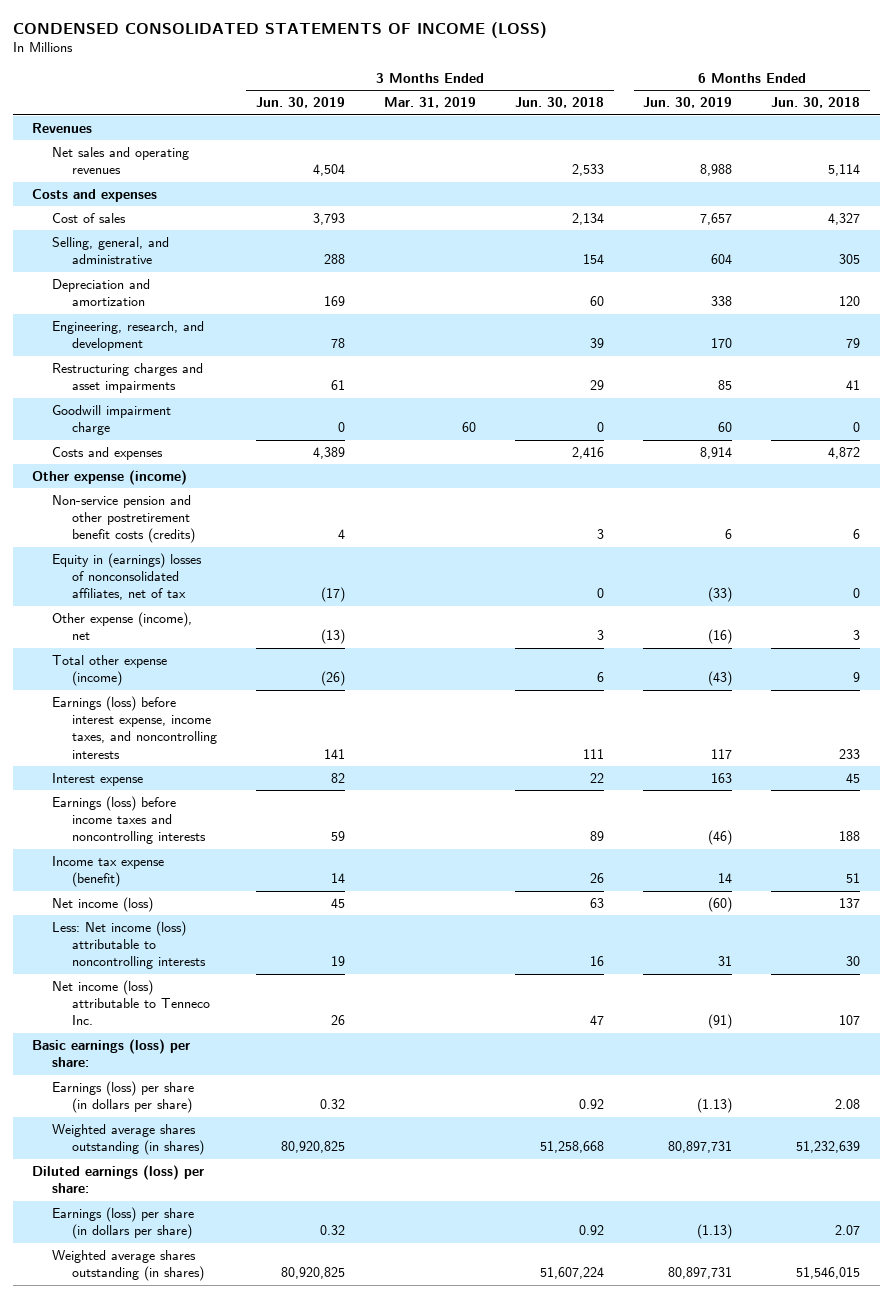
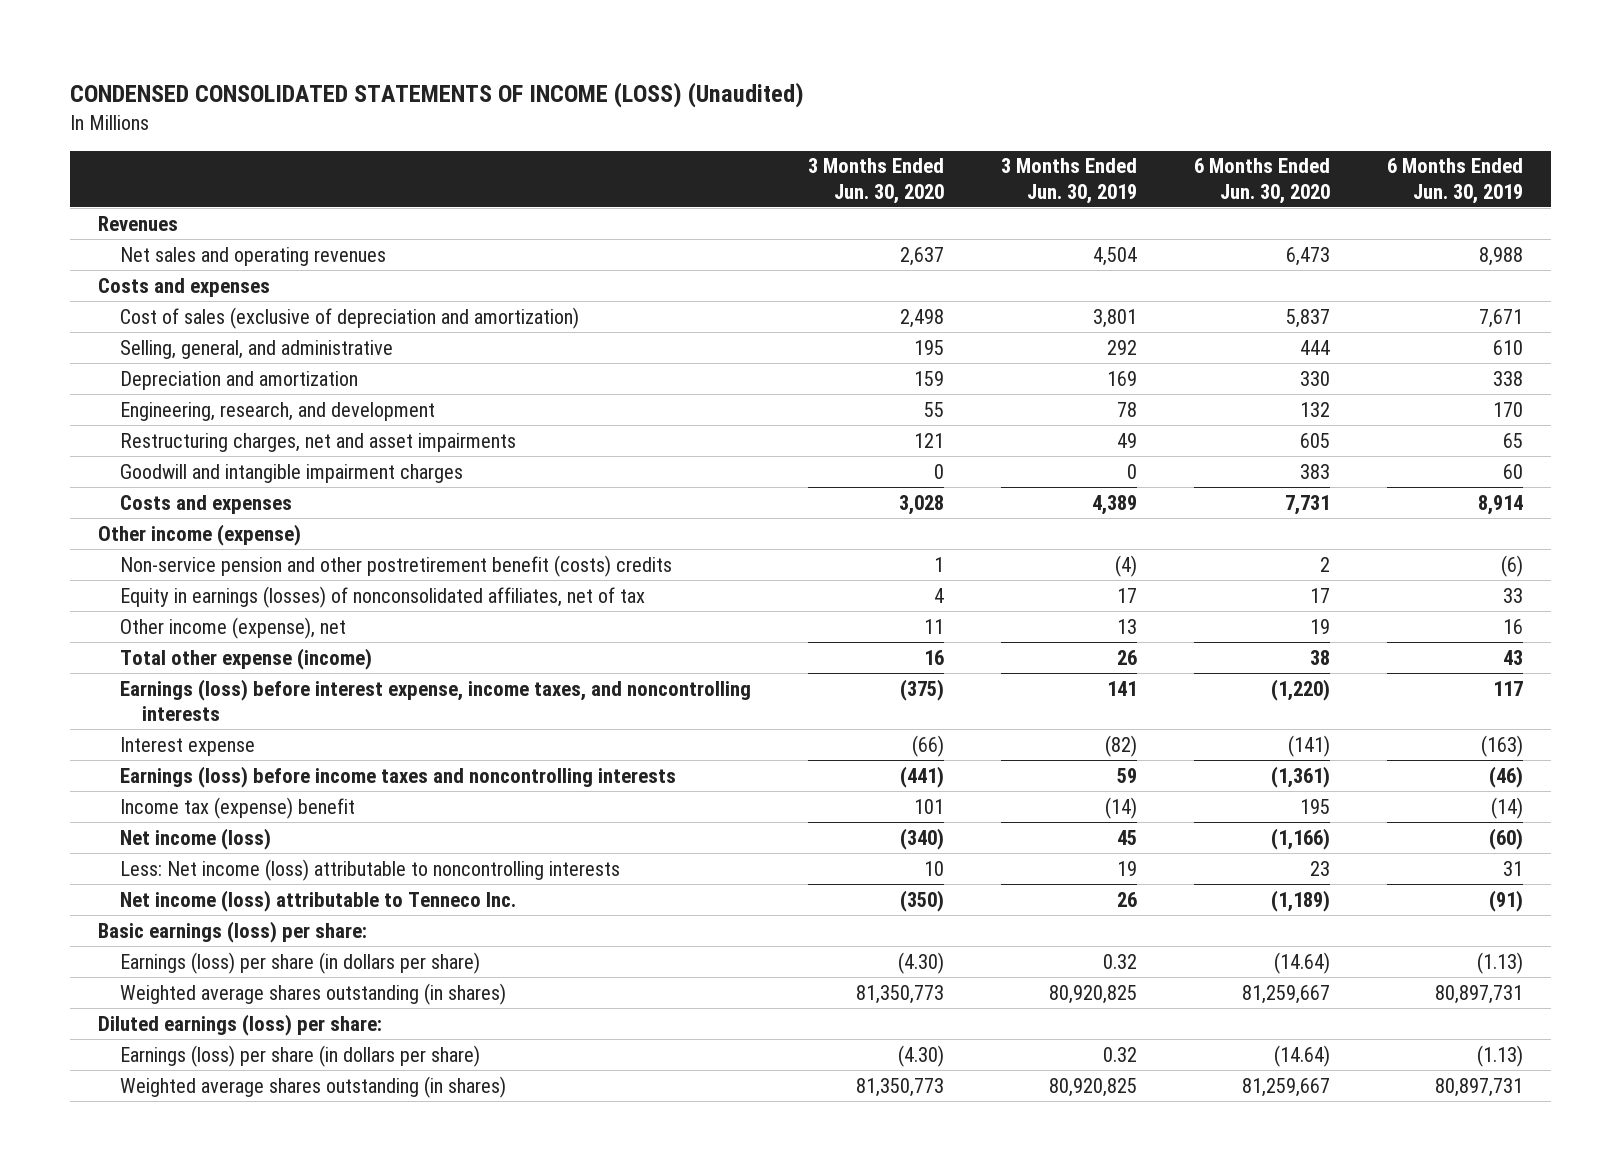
[12,22,547,39] CONDENSED CONSOLIDATED STATEMENTS OF INCOME (LOSS) -> [69,81,804,108] CONDENSED CONSOLIDATED STATEMENTS OF INCOME (LOSS) (Unaudited)
[383,97,476,109] Mar. 31, 2019 -> none
[515,97,605,109] Jun. 30, 2018 -> none
[771,97,861,109] Jun. 30, 2018 -> none
none -> [807,158,944,204] 3 Months Ended Jun. 30, 2020
none -> [1193,158,1330,204] 6 Months Ended Jun. 30, 2020
[52,212,127,223] Cost of sales -> none
none -> [119,306,579,329] Cost of sales (exclusive of depreciation and amortization)
[323,254,345,265] 288 -> [1106,339,1137,355] 292
[711,254,733,265] 604 -> [1492,339,1523,355] 610
[52,404,172,436] Goodwill impairment charge -> none
[52,362,204,394] Restructuring charges and asset impairments -> [119,432,516,452] Restructuring charges, net and asset impairments
[330,380,345,391] 61 -> [1116,432,1137,448] 49
[718,380,733,391] 85 -> [1502,432,1523,448] 65
none -> [119,463,463,483] Goodwill and intangible impairment charges
[32,469,188,485] Other expense (income) -> [98,523,302,546] Other income (expense)
[52,494,195,544] Non-service pension and other postretirement benefit costs (credits) -> [119,554,672,577] Non-service pension and other postretirement benefit (costs) credits
[337,529,345,540] 4 -> [1114,554,1137,577] (4)
[725,529,733,540] 6 -> [1500,554,1523,577] (6)
[52,552,203,601] Equity in (earnings) losses of nonconsolidated affiliates, net of tax -> [119,585,645,608] Equity in earnings (losses) of nonconsolidated affiliates, net of tax
[320,587,345,603] (17) -> [1116,587,1137,603] 17
[708,587,733,603] (33) -> [1502,587,1523,603] 33
[52,611,193,641] Other expense (income), net -> [119,616,346,639] Other income (expense), net
[320,629,345,645] (13) -> [1116,618,1137,634] 13
[708,629,733,645] (16) -> [1502,618,1523,634] 16
[320,671,345,687] (26) -> [1116,649,1137,665] 26
[708,671,733,687] (43) -> [1502,649,1523,665] 43
[330,772,345,783] 82 -> [1104,734,1137,757] (82)
[711,772,733,783] 163 -> [1480,734,1523,757] (163)
[52,855,165,888] Income tax expense (benefit) -> [119,796,355,819] Income tax (expense) benefit
[330,873,345,884] 14 -> [1104,796,1137,819] (14)
[718,873,733,884] 14 -> [1490,796,1523,819] (14)

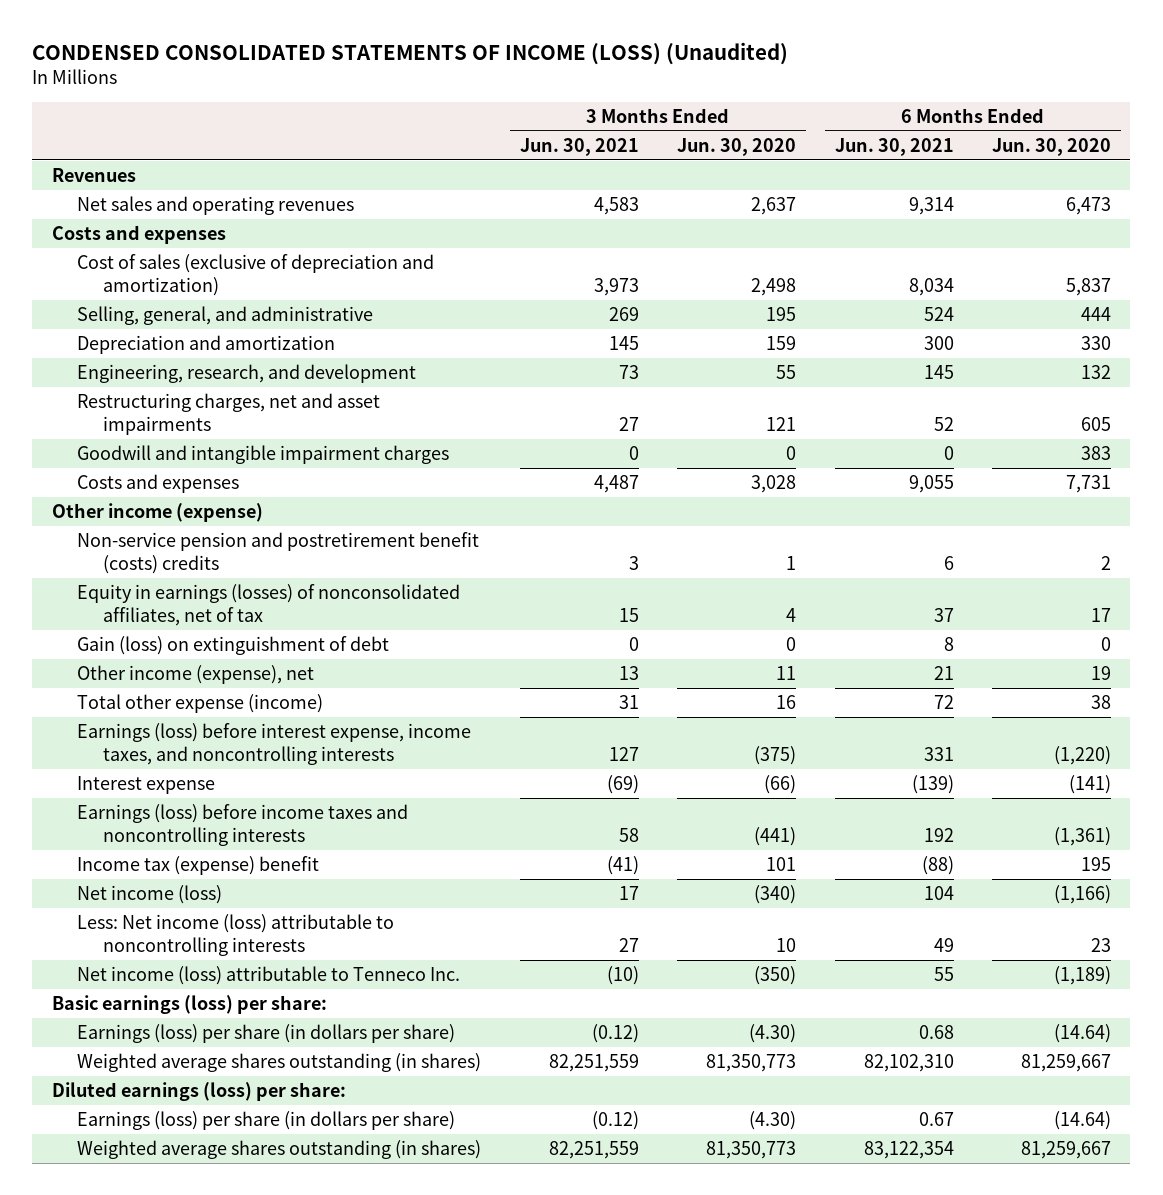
[1000,158,1137,204] 3 Months Ended Jun. 30, 2019 -> none
[1386,158,1523,204] 6 Months Ended Jun. 30, 2019 -> none
none -> [519,137,639,156] Jun. 30, 2021
none -> [834,137,954,156] Jun. 30, 2021
[119,554,672,577] Non-service pension and other postretirement benefit (costs) credits -> [77,531,480,574] Non-service pension and postretirement benefit (costs) credits
none -> [77,635,390,655] Gain (loss) on extinguishment of debt

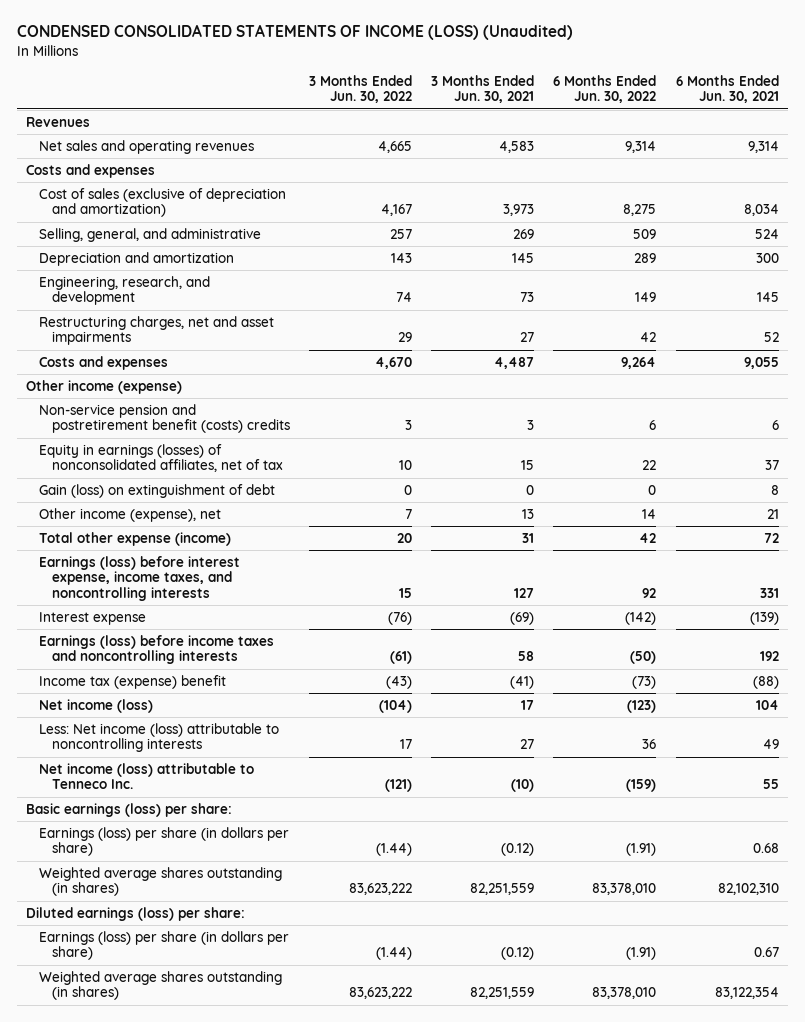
[677,137,797,156] Jun. 30, 2020 -> none
[992,137,1112,156] Jun. 30, 2020 -> none
none -> [308,74,412,104] 3 Months Ended Jun. 30, 2022
none -> [553,74,657,104] 6 Months Ended Jun. 30, 2022
[77,444,450,464] Goodwill and intangible impairment charges -> none

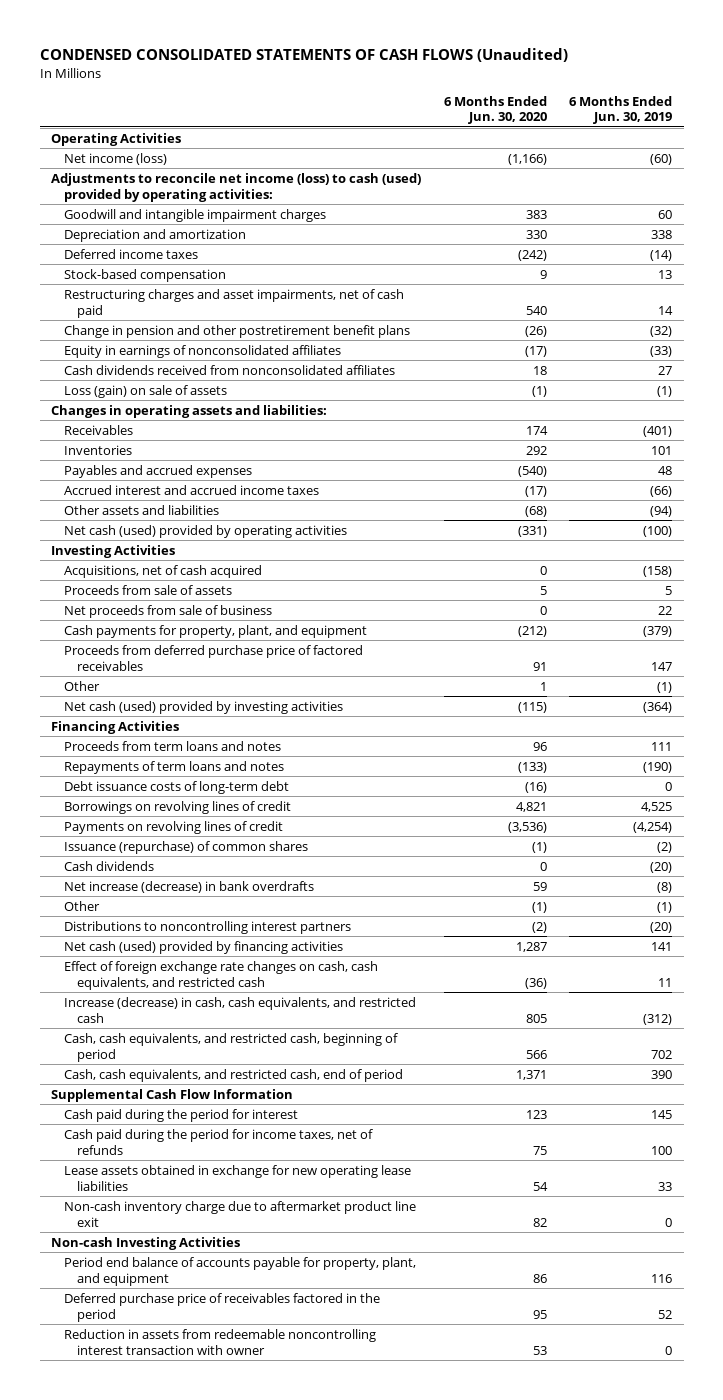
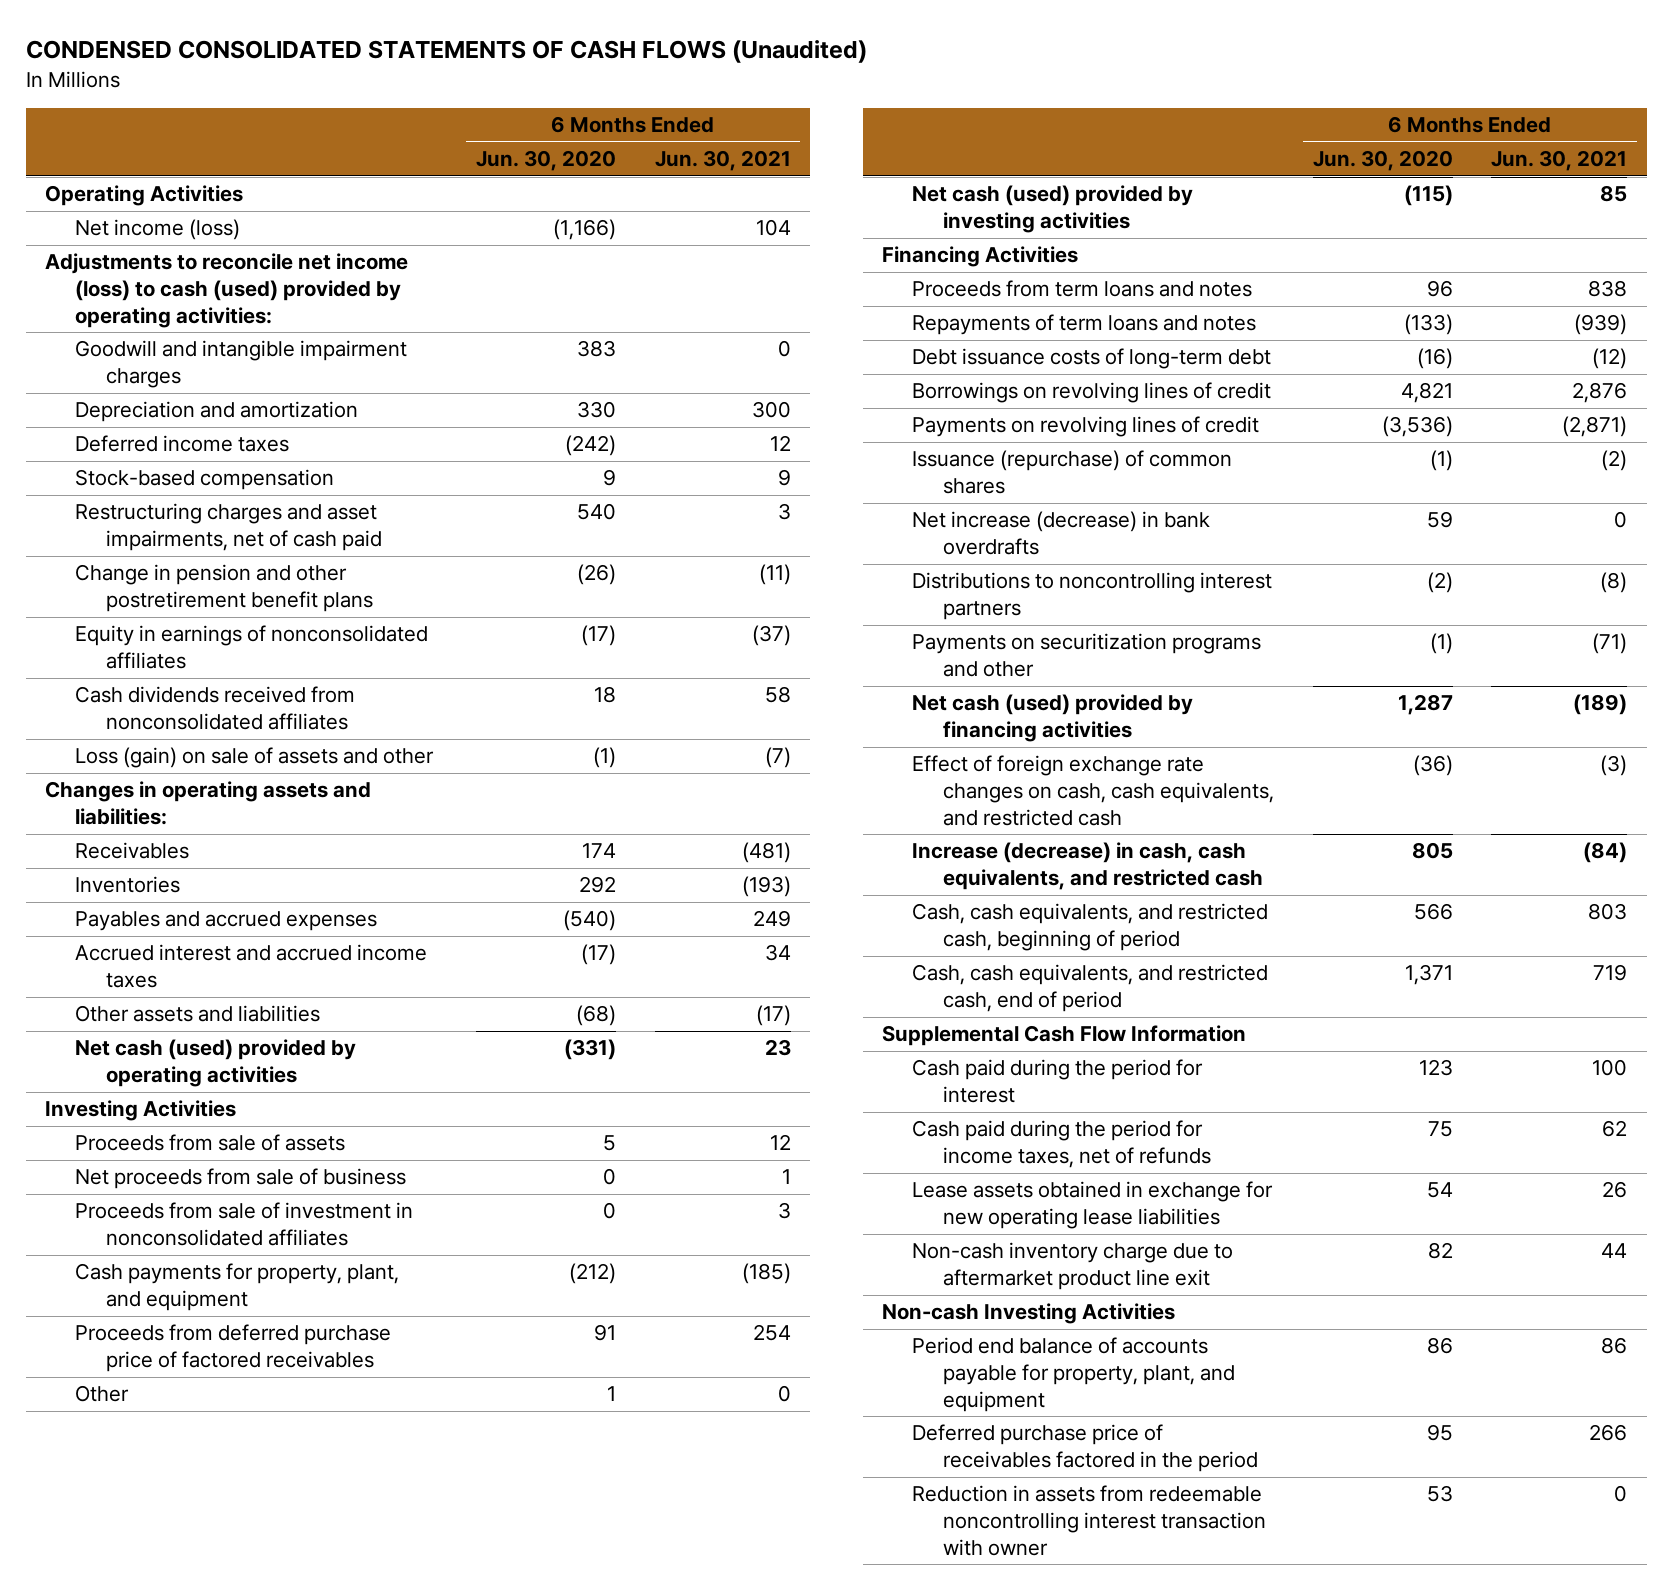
[569,95,673,125] 6 Months Ended Jun. 30, 2019 -> none
none -> [654,150,791,172] Jun. 30, 2021
[64,384,228,398] Loss (gain) on sale of assets -> [75,747,435,769] Loss (gain) on sale of assets and other
[64,564,263,578] Acquisitions, net of cash acquired -> none
none -> [75,1202,414,1247] Proceeds from sale of investment in nonconsolidated affiliates
[64,860,155,871] Cash dividends -> none
[64,900,101,911] Other -> none
none -> [912,633,1262,678] Payments on securitization programs and other

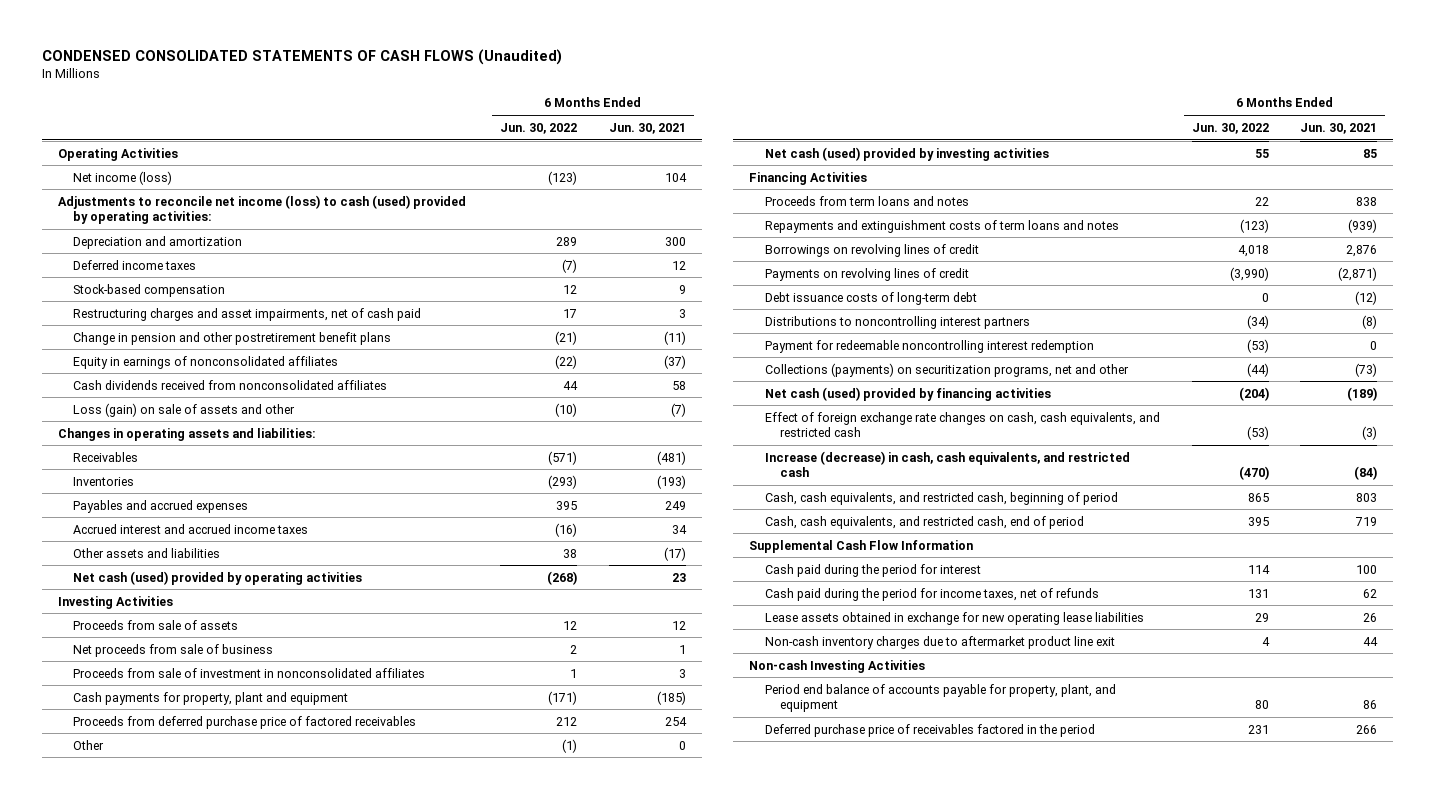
[475,150,616,172] Jun. 30, 2020 -> none
none -> [499,122,577,134] Jun. 30, 2022
[75,340,408,389] Goodwill and intangible impairment charges -> none
[75,1263,400,1312] Cash payments for property, plant, and equipment -> [72,691,348,705] Cash payments for property, plant and equipment
[912,314,1257,336] Repayments of term loans and notes -> [764,219,1119,233] Repayments and extinguishment costs of term loans and notes
[912,450,1233,495] Issuance (repurchase) of common shares -> none
[912,511,1211,556] Net increase (decrease) in bank overdrafts -> none
[912,348,1272,370] Debt issuance costs of long-term debt -> [764,291,977,305] Debt issuance costs of long-term debt
none -> [764,339,1094,353] Payment for redeemable noncontrolling interest redemption
[912,633,1262,678] Payments on securitization programs and other -> [764,362,1129,377] Collections (payments) on securitization programs, net and other
[1592,633,1628,655] (71) -> [1355,362,1378,377] (73)
[912,1242,1234,1291] Non-cash inventory charge due to aftermarket product line exit -> [764,635,1115,649] Non-cash inventory charges due to aftermarket product line exit
[912,1485,1266,1556] Reduction in assets from redeemable noncontrolling interest transaction with owner -> none

